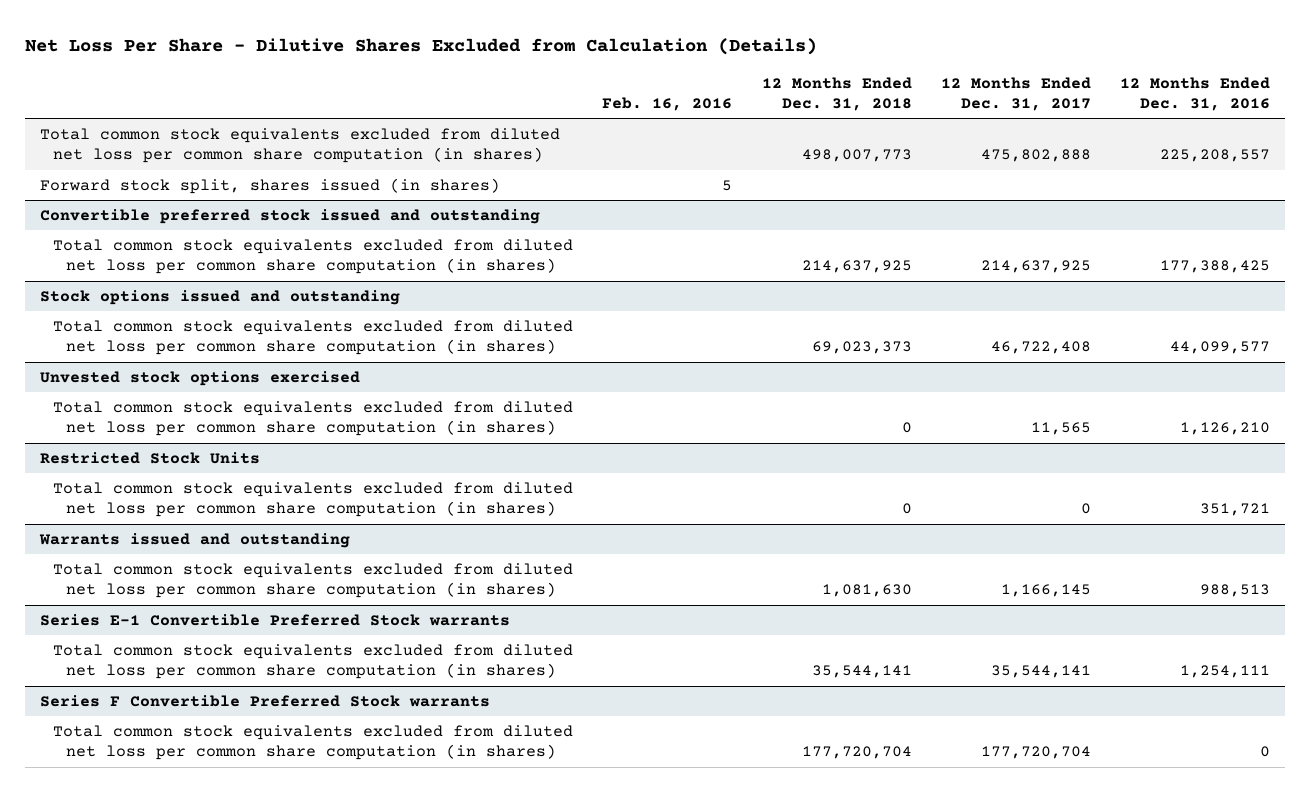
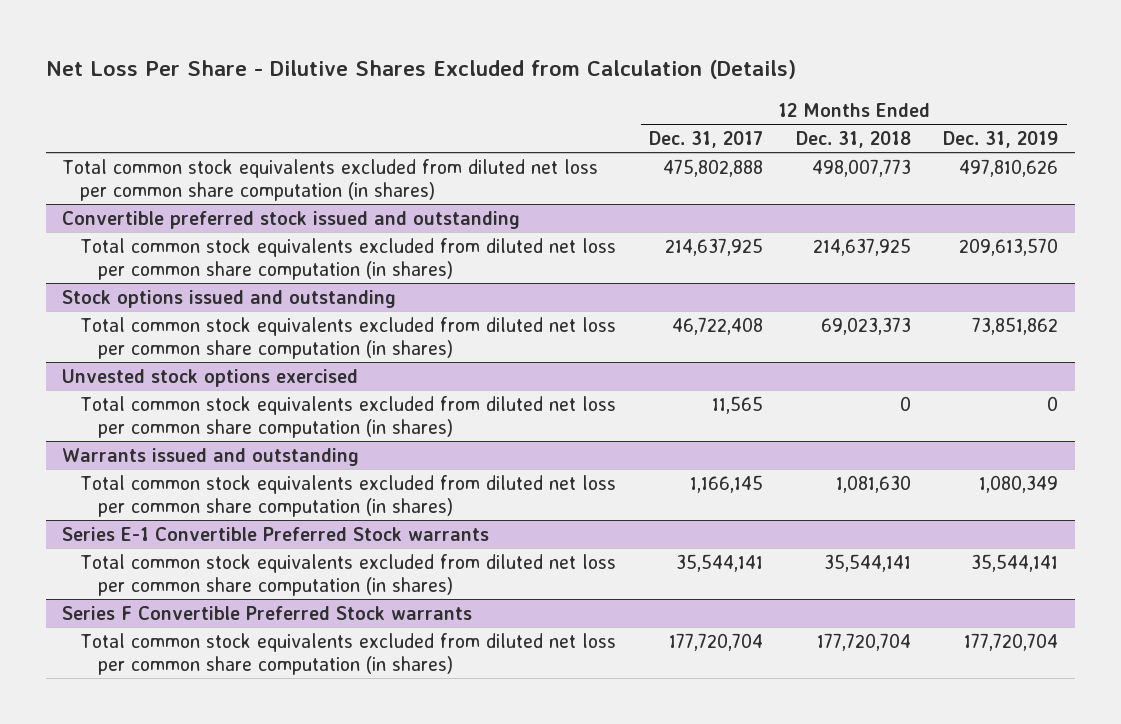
[602,97,733,112] Feb. 16, 2016 -> none
[1120,76,1271,112] 12 Months Ended Dec. 31, 2016 -> none
none -> [943,130,1059,148] Dec. 31, 2019
[39,177,500,194] Forward stock split, shares issued (in shares) -> none
[39,451,260,464] Restricted Stock Units -> none
[53,481,574,518] Total common stock equivalents excluded from diluted net loss per common share computation (in shares) -> none

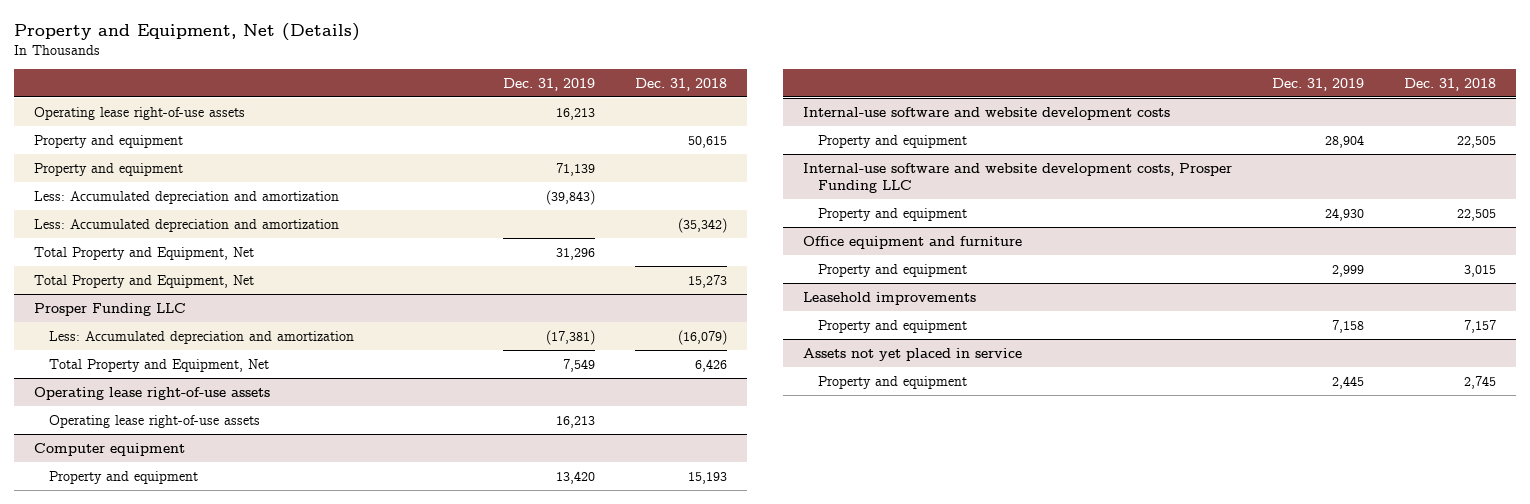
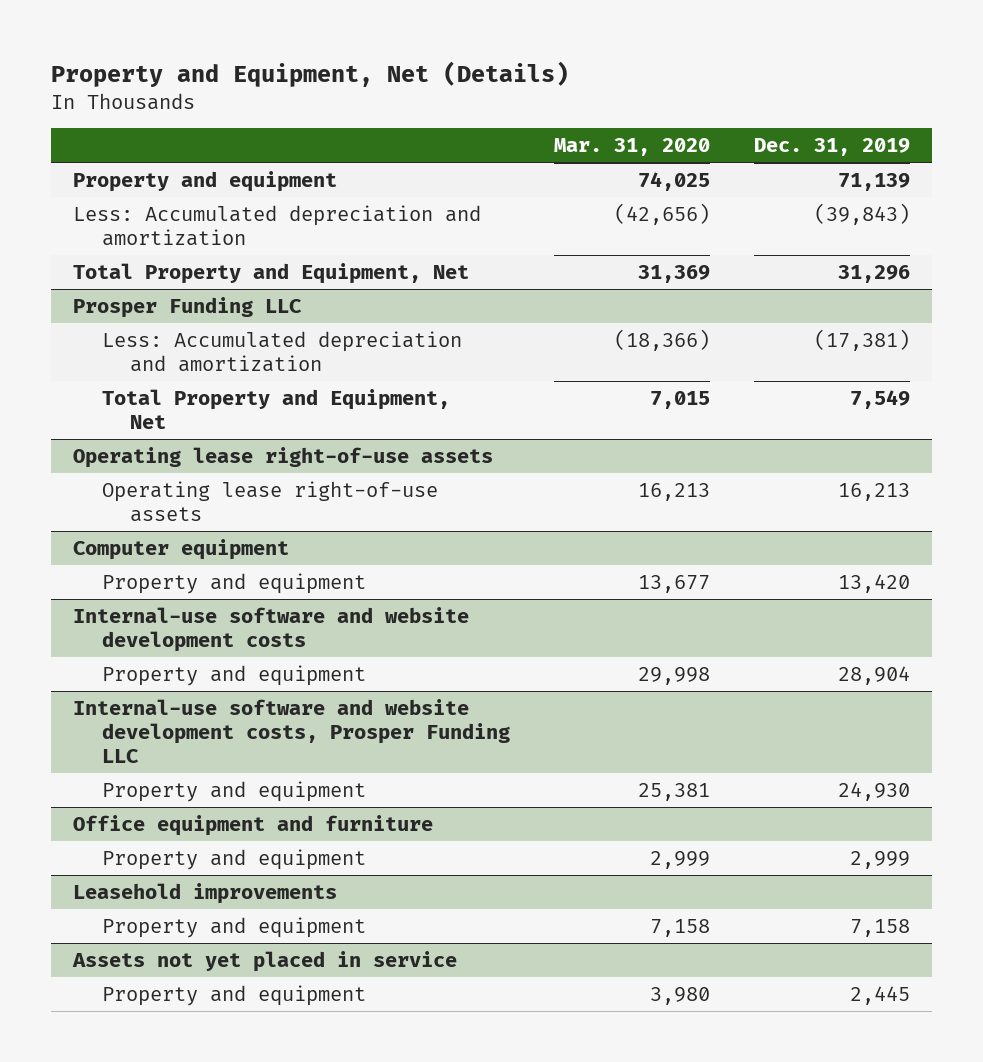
[635,77,728,91] Dec. 31, 2018 -> none
none -> [553,138,710,157] Mar. 31, 2020
[34,106,246,120] Operating lease right-of-use assets -> none
[34,134,184,148] Property and equipment -> none
[34,218,340,232] Less: Accumulated depreciation and amortization -> none
[34,274,255,288] Total Property and Equipment, Net -> none

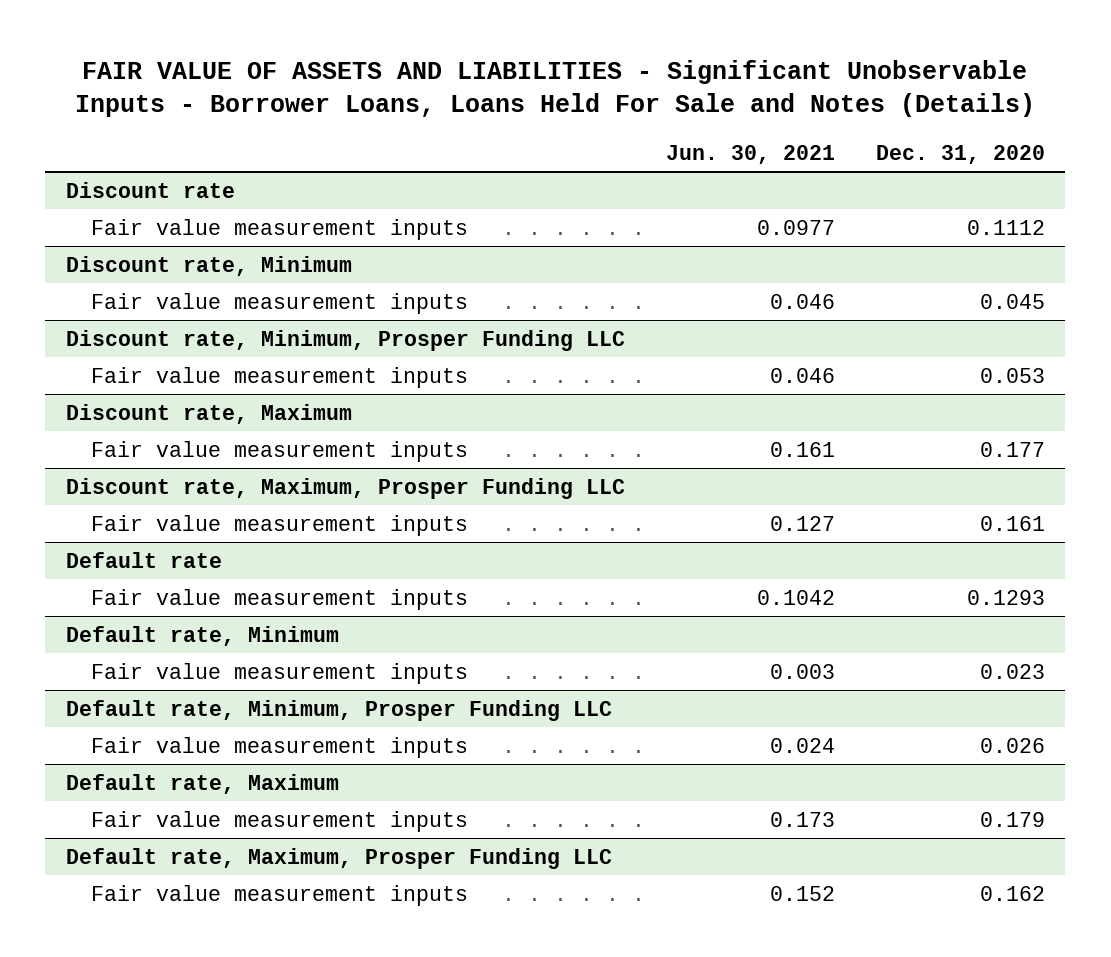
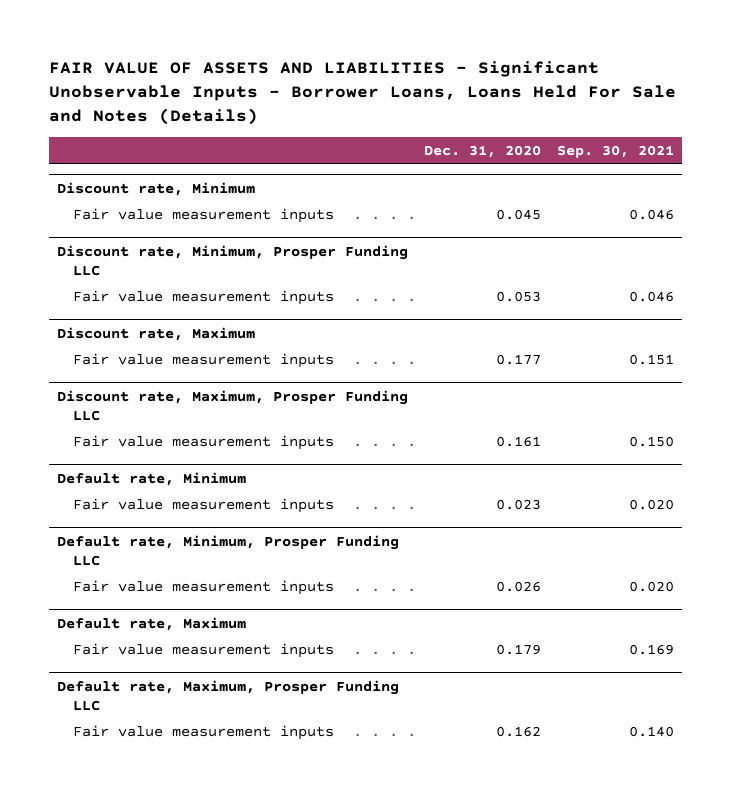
[665,144,835,164] Jun. 30, 2021 -> none
none -> [556,144,674,158] Sep. 30, 2021
[65,181,235,198] Discount rate -> none
[91,218,469,240] Fair value measurement inputs -> none
[65,551,222,568] Default rate -> none
[91,588,469,610] Fair value measurement inputs -> none

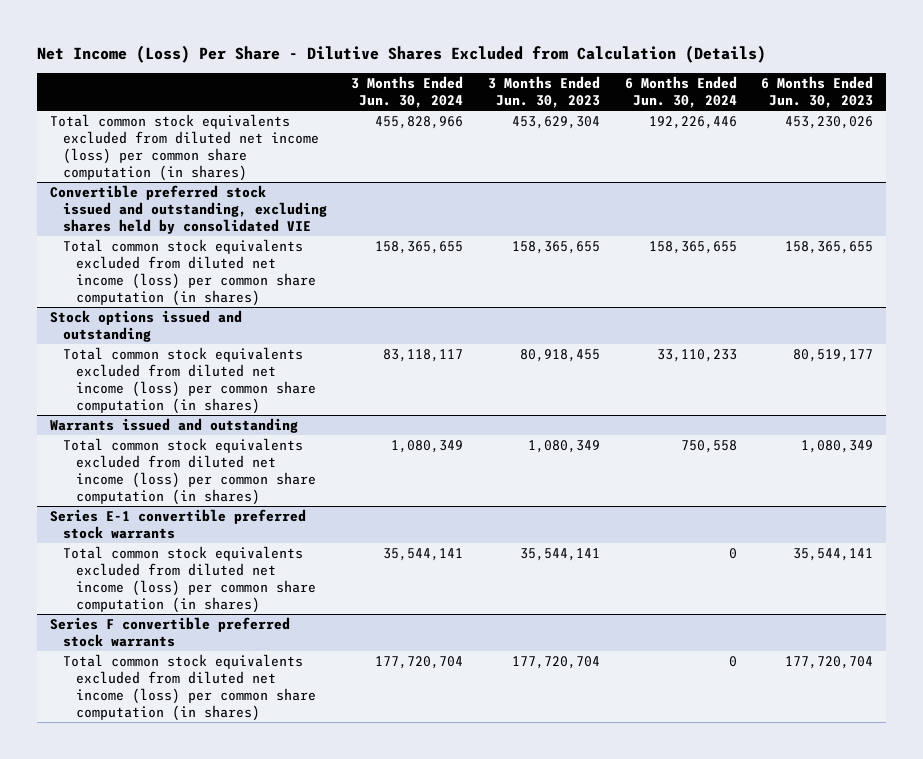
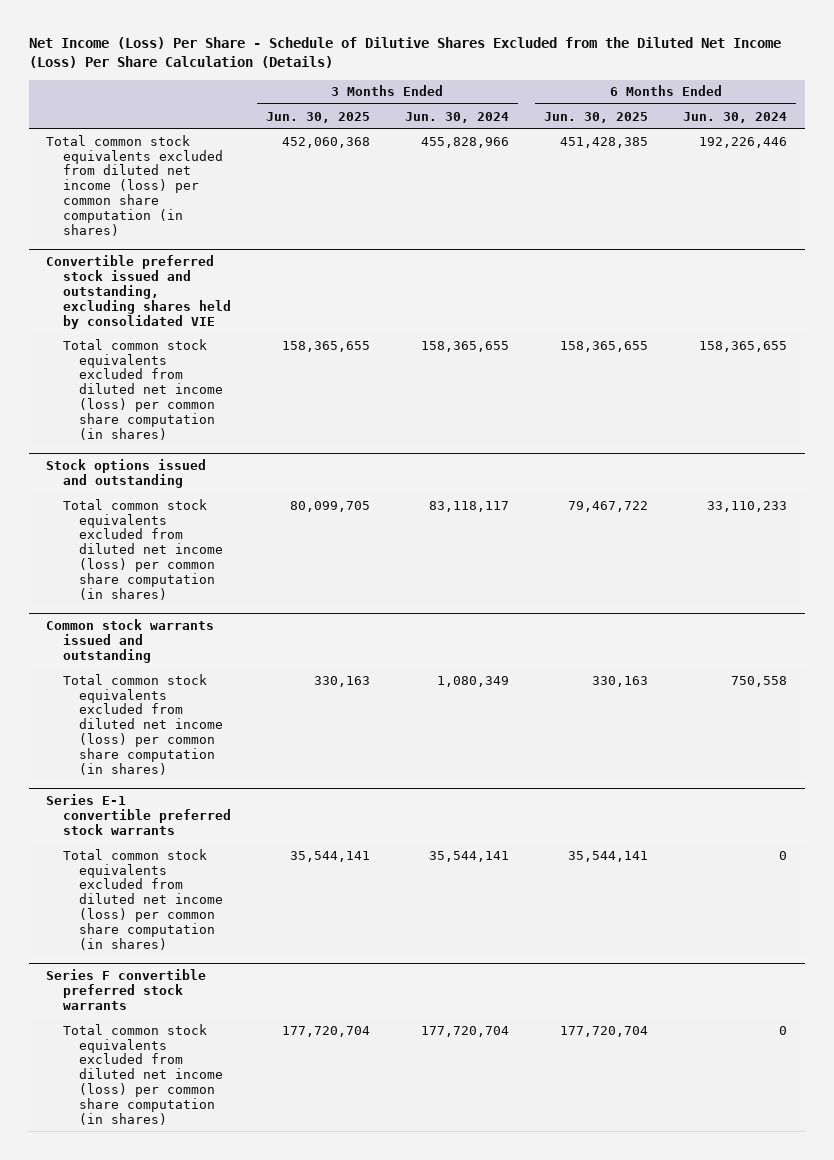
[37,45,767,64] Net Income (Loss) Per Share - Dilutive Shares Excluded from Calculation (Details) -> [28,36,781,69] Net Income (Loss) Per Share - Schedule of Dilutive Shares Excluded from the Diluted Net Income (Loss) Per Share Calculation (Details)
[488,76,601,109] 3 Months Ended Jun. 30, 2023 -> none
[761,76,874,109] 6 Months Ended Jun. 30, 2023 -> none
none -> [265,111,370,123] Jun. 30, 2025
none -> [544,111,649,123] Jun. 30, 2025
[49,418,298,434] Warrants issued and outstanding -> [46,619,215,663] Common stock warrants issued and outstanding

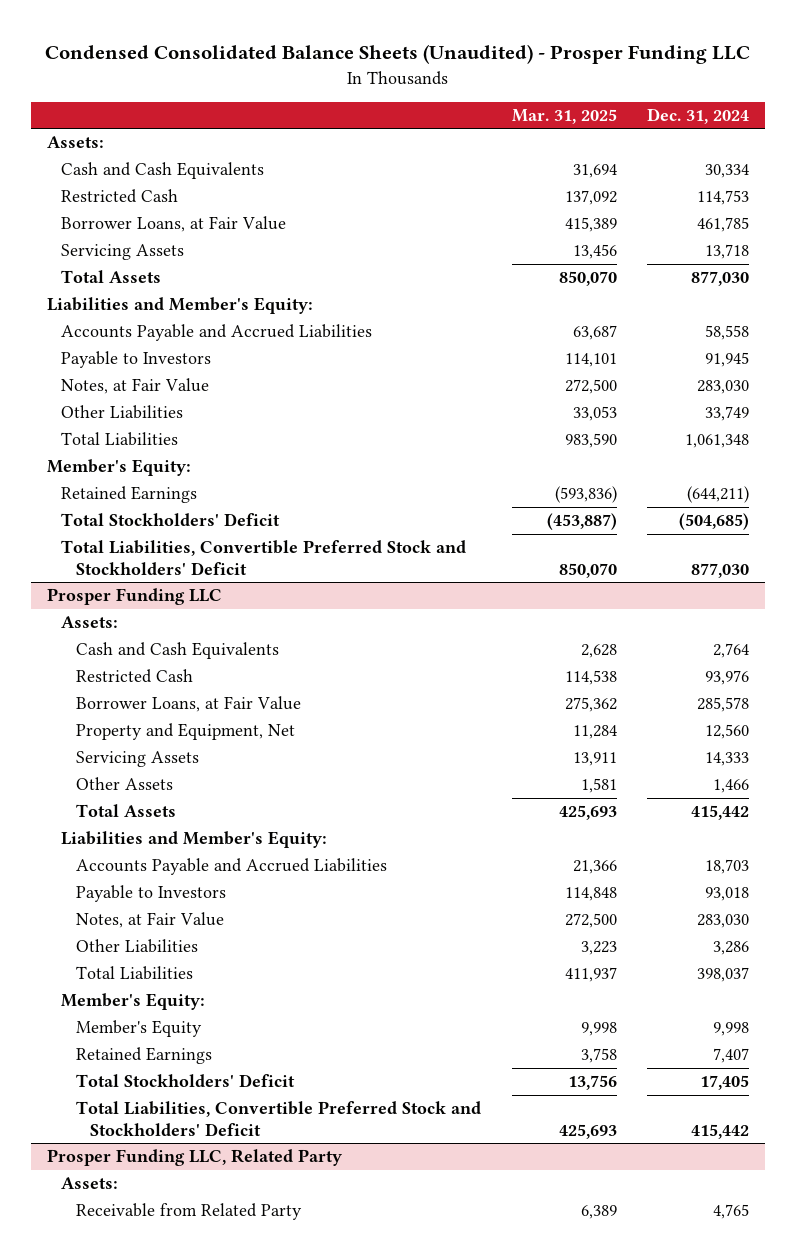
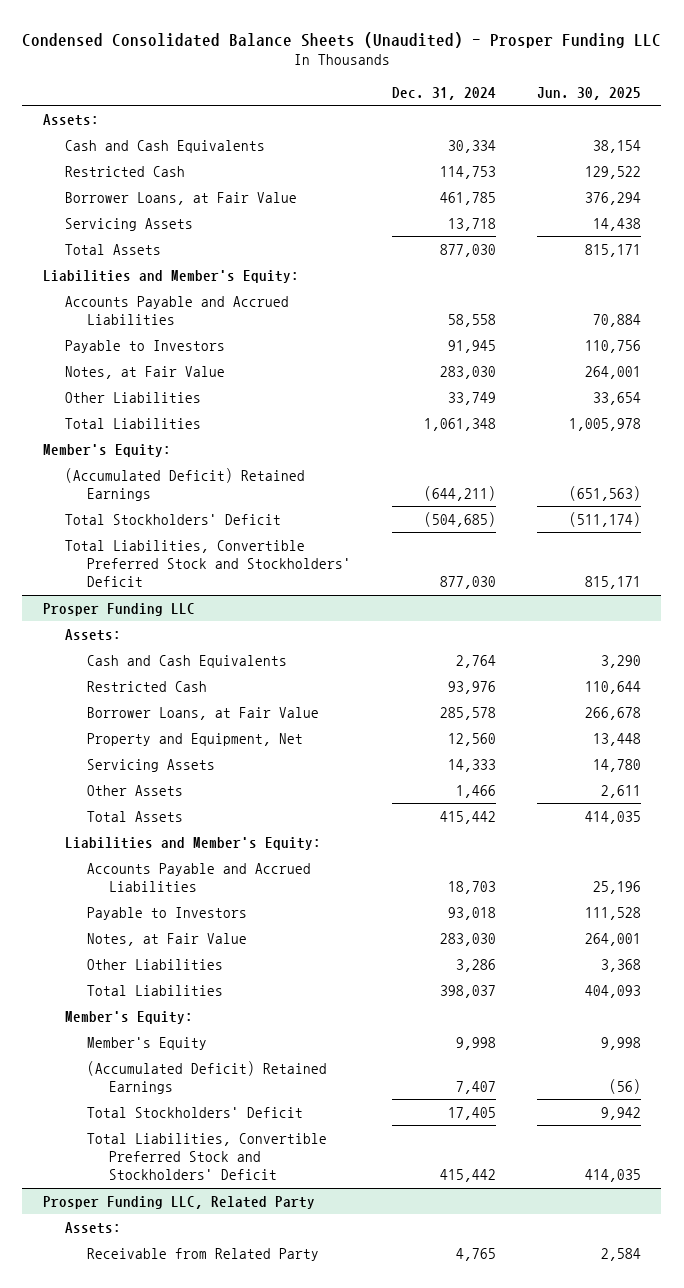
[511,108,617,124] Mar. 31, 2025 -> none
none -> [536,86,641,100] Jun. 30, 2025
[61,486,198,504] Retained Earnings -> [64,467,305,501] (Accumulated Deficit) Retained Earnings
[75,1047,212,1065] Retained Earnings -> [86,1060,327,1094] (Accumulated Deficit) Retained Earnings

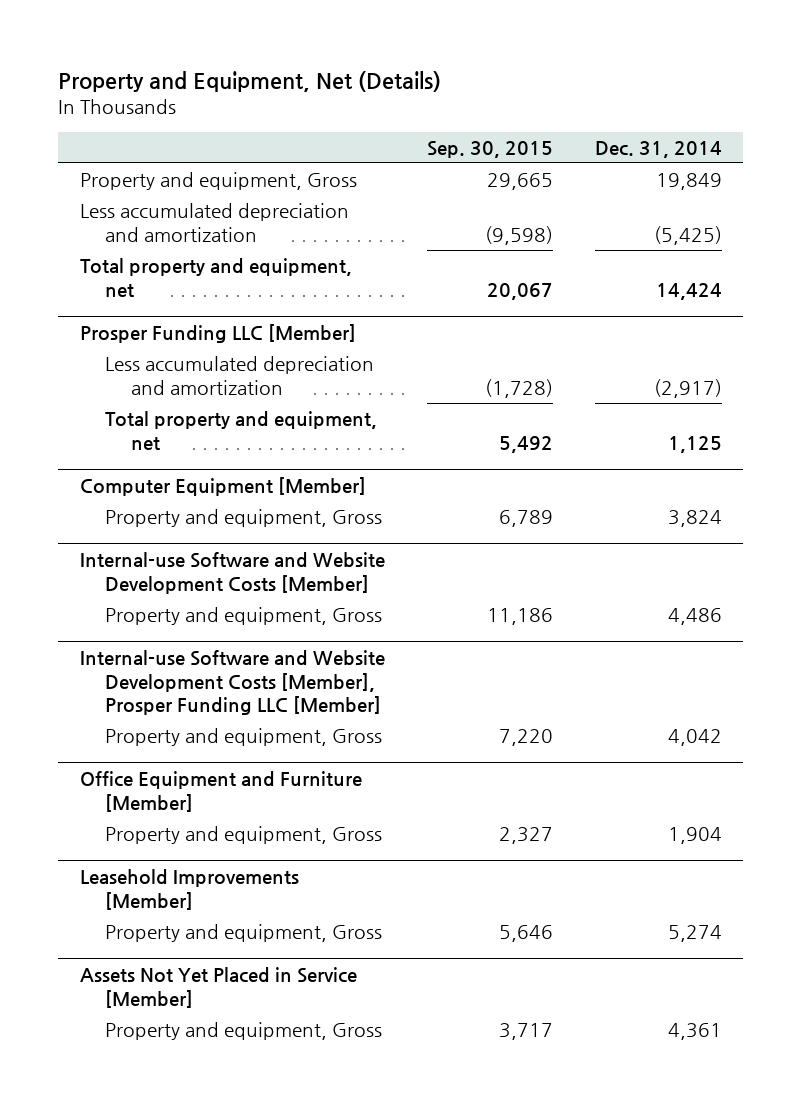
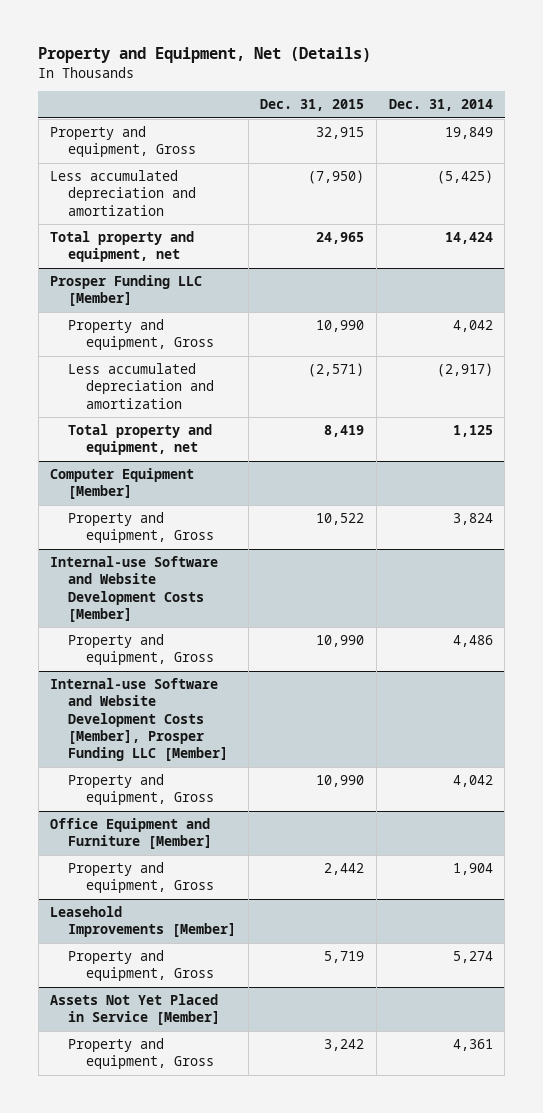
[426,140,553,158] Sep. 30, 2015 -> none
none -> [260,99,365,112] Dec. 31, 2015
none -> [68,318,214,351] Property and equipment, Gross

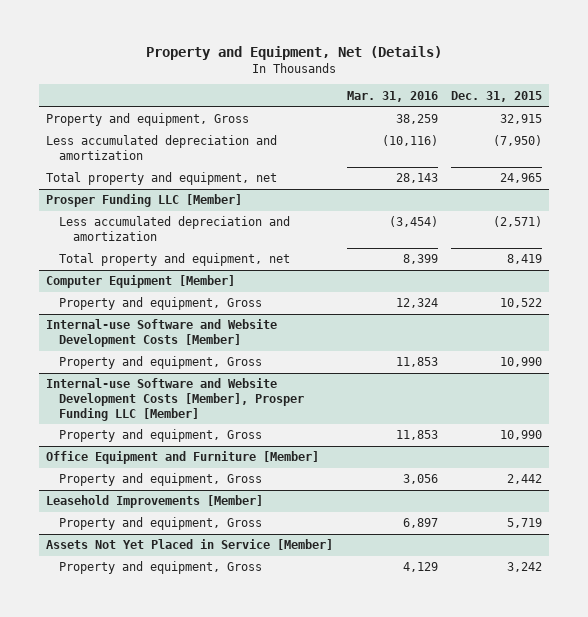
[388,99,493,112] Dec. 31, 2014 -> none
none -> [346,90,438,102] Mar. 31, 2016
[68,318,214,351] Property and equipment, Gross -> none

